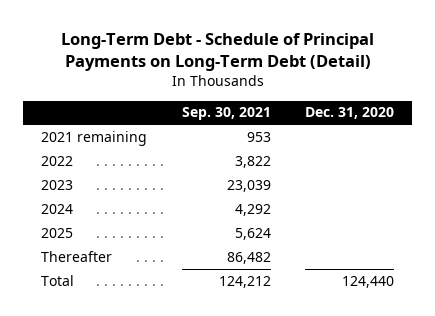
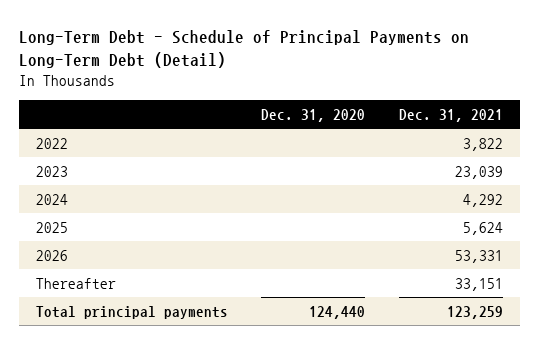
[181,107,271,121] Sep. 30, 2021 -> none
none -> [398,108,503,122] Dec. 31, 2021
[40,130,147,146] 2021 remaining -> none
none -> [35,249,68,261] 2026
[40,274,74,286] Total -> [35,305,228,319] Total principal payments

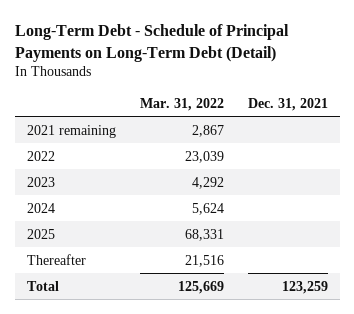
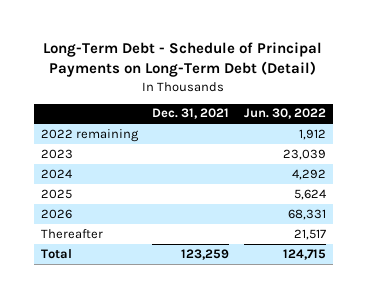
[139,97,224,111] Mar. 31, 2022 -> none
none -> [243,108,326,120] Jun. 30, 2022
[26,150,55,161] 2022 -> none
[26,124,116,138] 2021 remaining -> [40,128,139,142] 2022 remaining
none -> [40,208,72,219] 2026

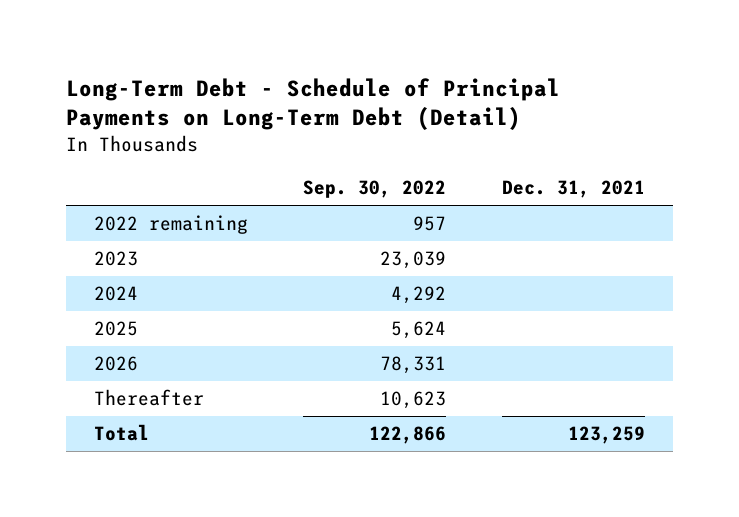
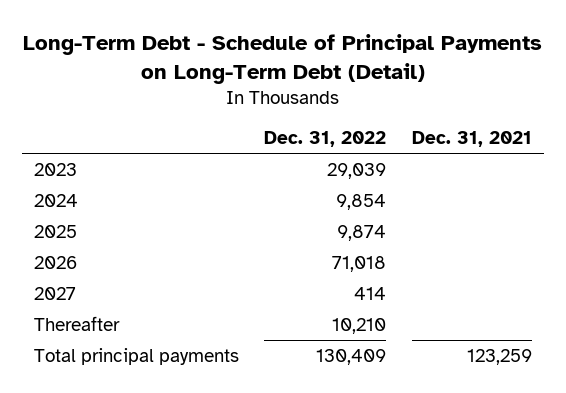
[303,180,447,199] Sep. 30, 2022 -> none
none -> [264,131,387,148] Dec. 31, 2022
[93,215,248,235] 2022 remaining -> none
none -> [34,286,77,300] 2027
[93,424,149,442] Total -> [34,347,240,365] Total principal payments

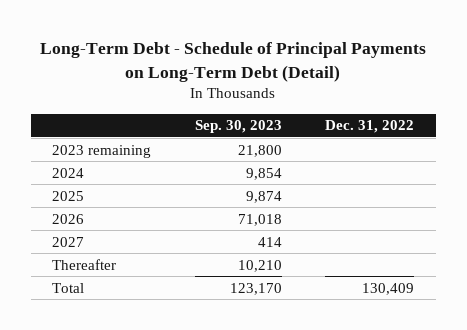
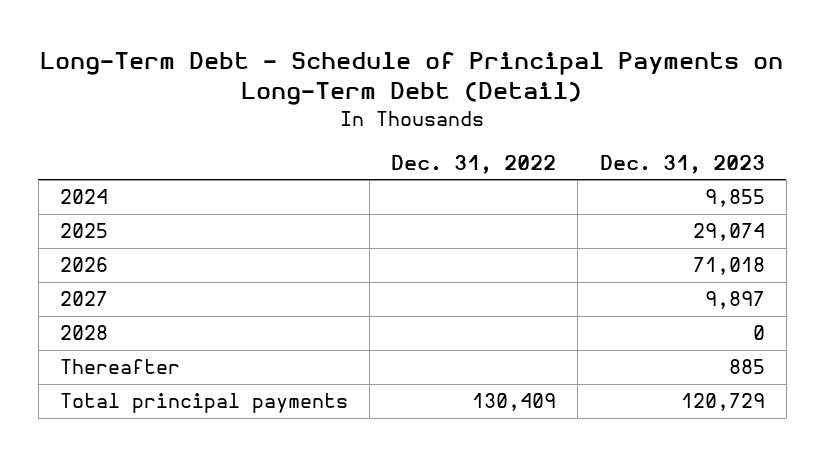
[194,120,282,134] Sep. 30, 2023 -> none
none -> [599,155,765,175] Dec. 31, 2023
[52,144,152,158] 2023 remaining -> none
none -> [59,325,108,341] 2028
[52,282,85,293] Total -> [59,393,348,414] Total principal payments

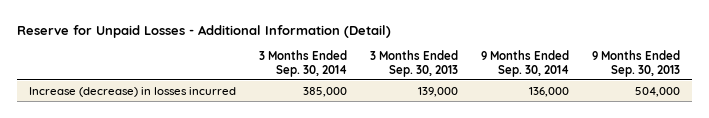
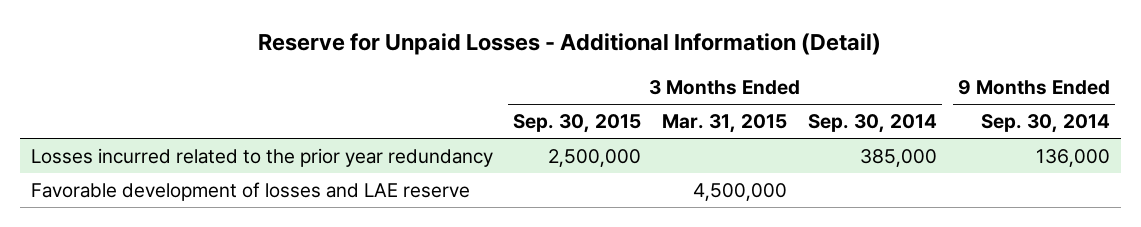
[370,50,459,78] 3 Months Ended Sep. 30, 2013 -> none
[592,50,681,78] 9 Months Ended Sep. 30, 2013 -> none
none -> [513,114,642,134] Sep. 30, 2015
none -> [662,114,788,134] Mar. 31, 2015
[28,86,236,97] Increase (decrease) in losses incurred -> [30,148,493,168] Losses incurred related to the prior year redundancy
none -> [30,182,470,202] Favorable development of losses and LAE reserve

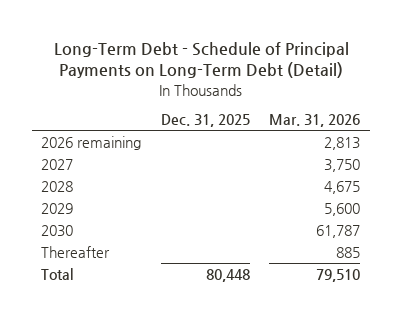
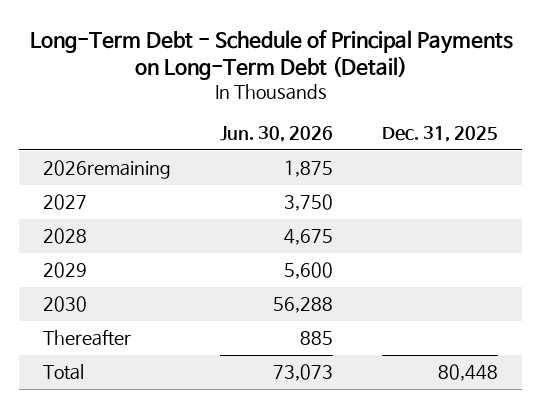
[269,114,361,128] Mar. 31, 2026 -> none
none -> [220,126,334,143] Jun. 30, 2026
[41,135,142,150] 2026 remaining -> [43,160,172,180] 2026remaining

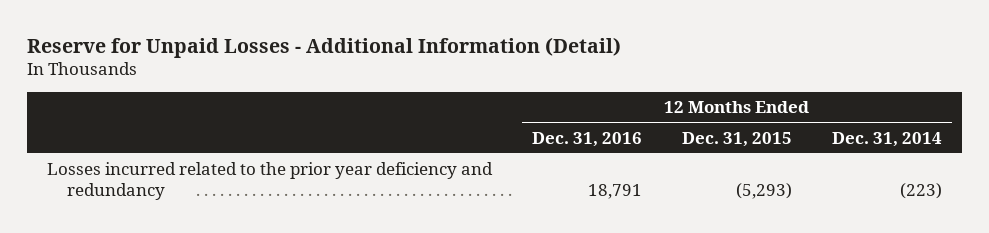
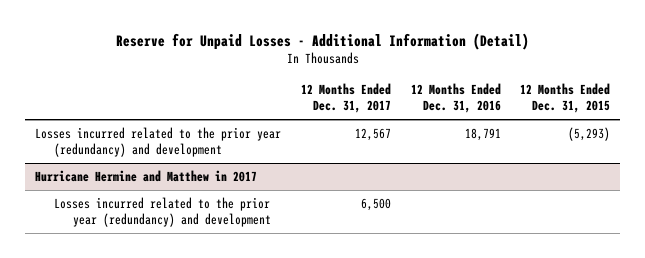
[831,131,942,147] Dec. 31, 2014 -> none
none -> [300,83,391,114] 12 Months Ended Dec. 31, 2017
[46,162,493,201] Losses incurred related to the prior year deficiency and redundancy -> [35,126,282,158] Losses incurred related to the prior year (redundancy) and development
none -> [35,169,258,182] Hurricane Hermine and Matthew in 2017
none -> [53,196,271,228] Losses incurred related to the prior year (redundancy) and development

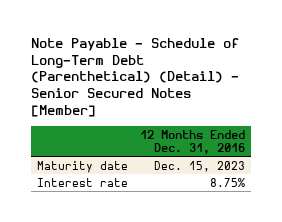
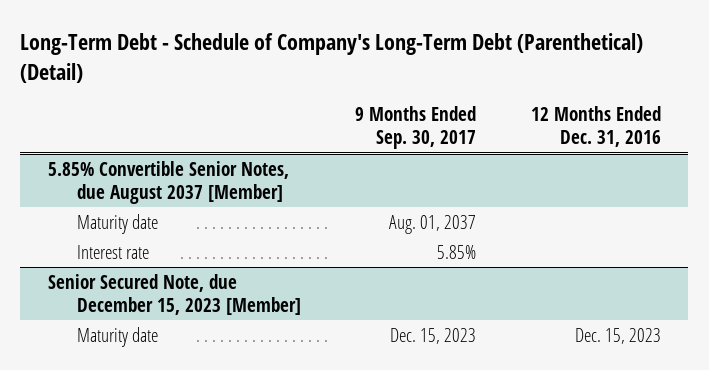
[30,37,239,118] Note Payable - Schedule of Long-Term Debt (Parenthetical) (Detail) - Senior Secured Notes [Member] -> [20,33,644,83] Long-Term Debt - Schedule of Company's Long-Term Debt (Parenthetical) (Detail)
none -> [355,106,477,150] 9 Months Ended Sep. 30, 2017
none -> [47,161,289,205] 5.85% Convertible Senior Notes, due August 2037 [Member]
none -> [76,214,158,235] Maturity date
none -> [76,245,149,260] Interest rate
none -> [47,274,301,316] Senior Secured Note, due December 15, 2023 [Member]
[36,177,128,187] Interest rate -> none

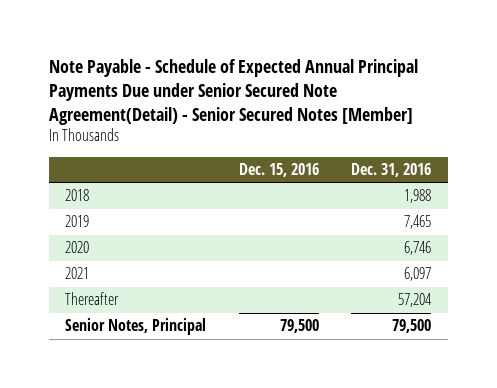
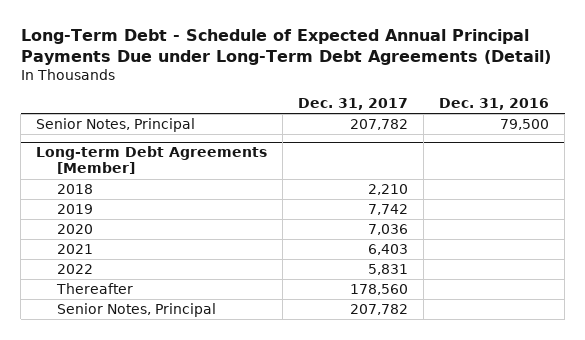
[49,59,419,125] Note Payable - Schedule of Expected Annual Principal Payments Due under Senior Secured Note Agreement(Detail) - Senior Secured Notes [Member] -> [20,29,551,65] Long-Term Debt - Schedule of Expected Annual Principal Payments Due under Long-Term Debt Agreements (Detail)
[238,162,319,177] Dec. 15, 2016 -> none
none -> [298,98,409,111] Dec. 31, 2017
[65,189,90,202] 2018 -> none
[65,215,90,228] 2019 -> none
[65,241,90,254] 2020 -> none
[65,267,90,280] 2021 -> none
[65,292,120,306] Thereafter -> none
none -> [36,146,268,175] Long-term Debt Agreements [Member]
none -> [56,183,93,194] 2018
none -> [56,203,93,214] 2019
none -> [56,223,93,234] 2020
none -> [56,243,93,254] 2021
none -> [56,263,93,274] 2022
none -> [55,282,133,294] Thereafter
none -> [56,302,216,317] Senior Notes, Principal

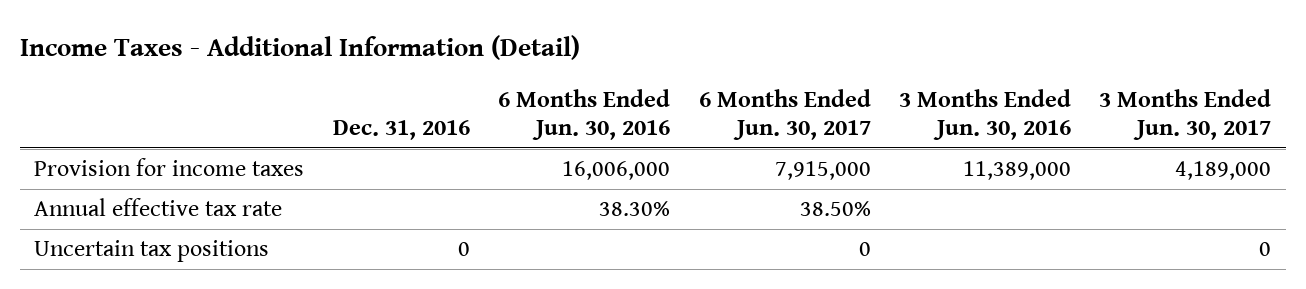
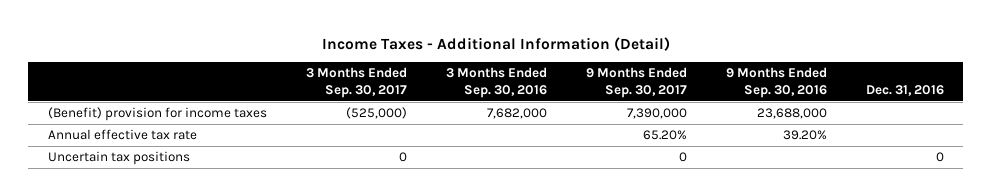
[498,88,671,140] 6 Months Ended Jun. 30, 2016 -> none
[698,88,871,140] 6 Months Ended Jun. 30, 2017 -> none
[899,88,1072,140] 3 Months Ended Jun. 30, 2016 -> none
[1099,88,1272,140] 3 Months Ended Jun. 30, 2017 -> none
none -> [305,67,407,99] 3 Months Ended Sep. 30, 2017
none -> [445,67,547,99] 3 Months Ended Sep. 30, 2016
none -> [585,67,687,99] 9 Months Ended Sep. 30, 2017
none -> [725,67,827,99] 9 Months Ended Sep. 30, 2016
[34,158,305,177] Provision for income taxes -> [47,106,267,121] (Benefit) provision for income taxes

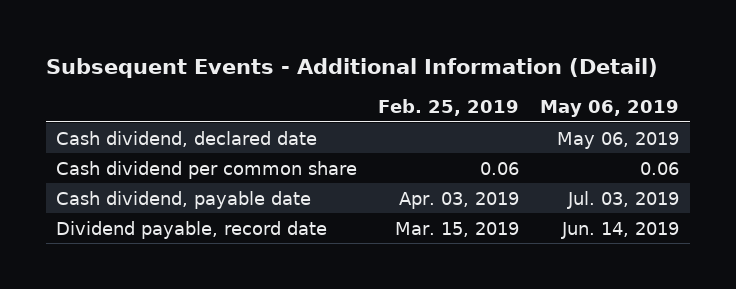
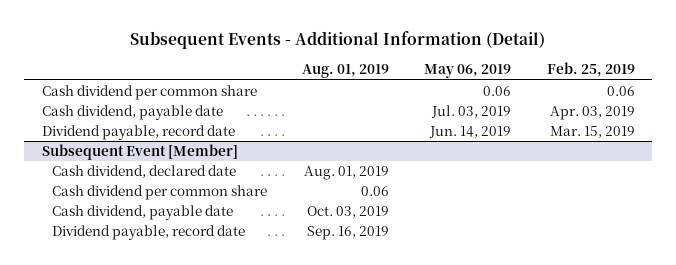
none -> [302,64,390,79] Aug. 01, 2019
[56,130,318,147] Cash dividend, declared date -> none
none -> [41,144,238,161] Subsequent Event [Member]
none -> [52,165,237,179] Cash dividend, declared date
none -> [52,185,268,201] Cash dividend per common share
none -> [52,205,234,221] Cash dividend, payable date
none -> [52,225,246,241] Dividend payable, record date

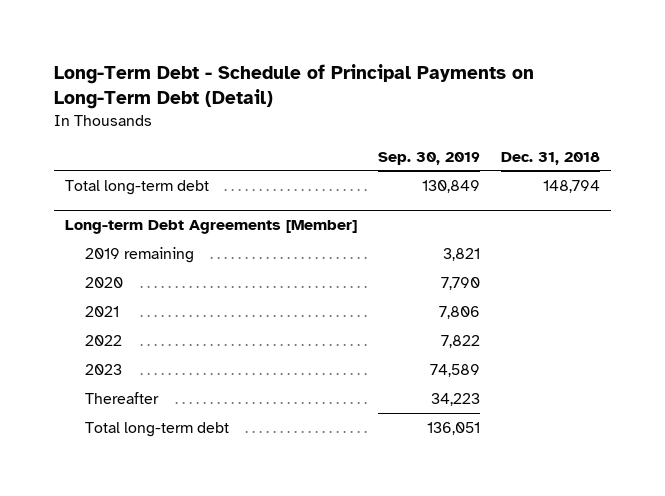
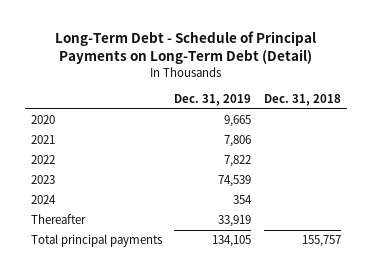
[377,151,480,165] Sep. 30, 2019 -> none
none -> [174,93,252,106] Dec. 31, 2019
[64,179,209,195] Total long-term debt -> none
[64,220,357,235] Long-term Debt Agreements [Member] -> none
[85,246,195,263] 2019 remaining -> none
[85,276,124,288] 2020 -> none
[85,305,120,317] 2021 -> none
[85,334,123,346] 2022 -> none
[85,363,123,375] 2023 -> none
[85,391,160,404] Thereafter -> none
[85,421,230,437] Total long-term debt -> none
none -> [30,115,55,125] 2020
none -> [30,135,55,145] 2021
none -> [30,155,55,165] 2022
none -> [30,175,55,185] 2023
none -> [30,195,56,205] 2024
none -> [30,214,86,225] Thereafter
none -> [30,234,162,248] Total principal payments

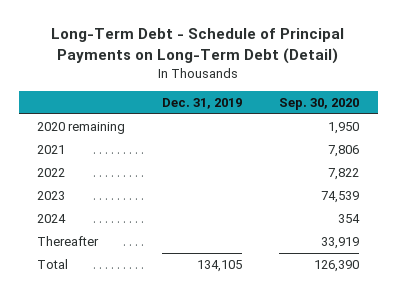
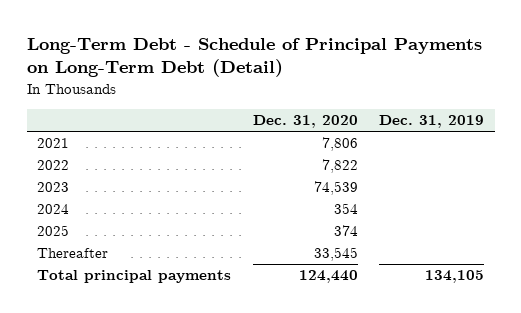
[279,97,360,110] Sep. 30, 2020 -> none
none -> [252,115,358,129] Dec. 31, 2020
[37,122,126,135] 2020 remaining -> none
none -> [37,225,70,237] 2025
[37,259,69,270] Total -> [37,270,232,284] Total principal payments

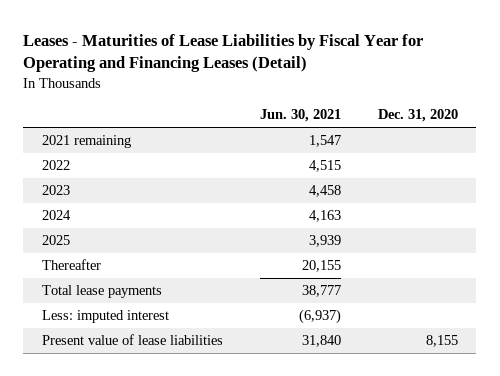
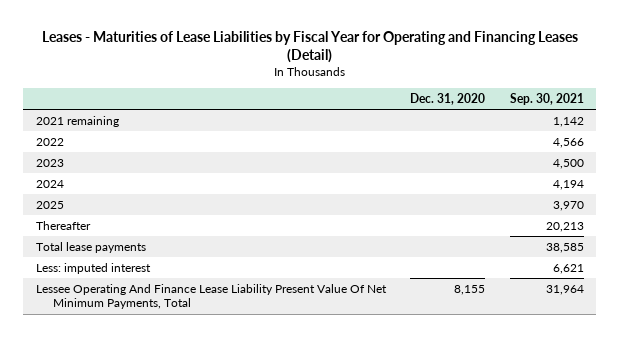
[259,109,341,123] Jun. 30, 2021 -> none
none -> [510,93,585,106] Sep. 30, 2021
[41,334,223,346] Present value of lease liabilities -> [35,283,387,310] Lessee Operating And Finance Lease Liability Present Value Of Net Minimum Payments, Total

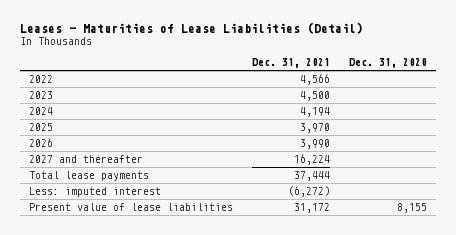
[41,30,578,64] Leases - Maturities of Lease Liabilities by Fiscal Year for Operating and Financing Leases (Detail) -> [19,22,363,35] Leases - Maturities of Lease Liabilities (Detail)
[510,93,585,106] Sep. 30, 2021 -> none
none -> [252,58,331,69] Dec. 31, 2021
[35,115,119,127] 2021 remaining -> none
none -> [29,138,54,148] 2026
[35,220,91,230] Thereafter -> [29,155,144,164] 2027 and thereafter
[35,283,387,310] Lessee Operating And Finance Lease Liability Present Value Of Net Minimum Payments, Total -> [29,203,234,212] Present value of lease liabilities

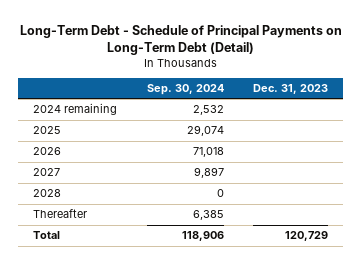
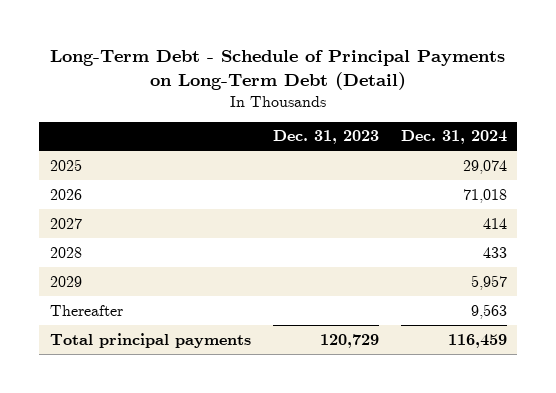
[146,83,224,95] Sep. 30, 2024 -> none
none -> [400,130,507,145] Dec. 31, 2024
[32,103,117,116] 2024 remaining -> none
none -> [49,275,82,287] 2029
[32,231,60,240] Total -> [49,332,251,348] Total principal payments

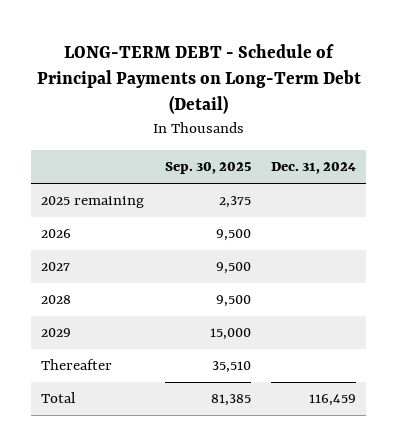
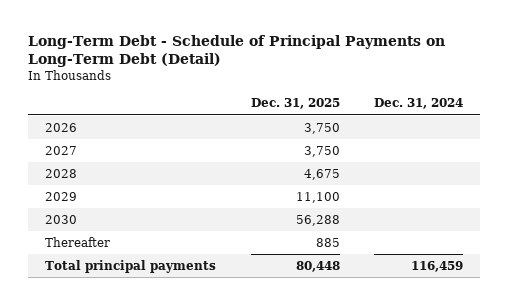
[36,43,361,115] LONG-TERM DEBT - Schedule of Principal Payments on Long-Term Debt (Detail) -> [27,34,445,67] Long-Term Debt - Schedule of Principal Payments on Long-Term Debt (Detail)
[164,162,251,175] Sep. 30, 2025 -> none
none -> [250,98,340,110] Dec. 31, 2025
[41,196,145,209] 2025 remaining -> none
none -> [45,214,78,224] 2030
[41,392,77,404] Total -> [45,259,217,273] Total principal payments

